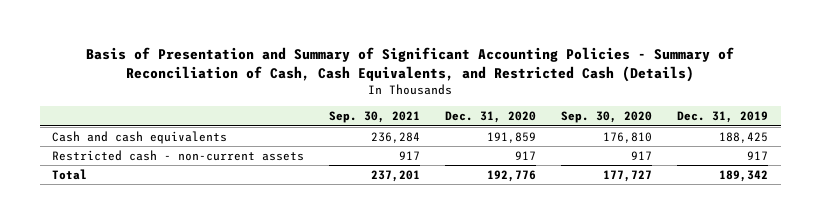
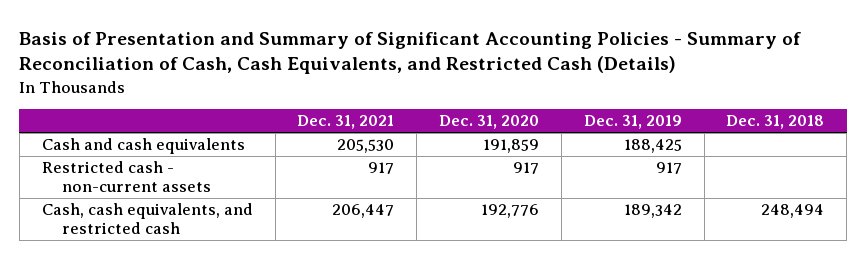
[329,111,421,124] Sep. 30, 2021 -> none
[561,111,653,124] Sep. 30, 2020 -> none
none -> [297,115,395,130] Dec. 31, 2021
none -> [726,115,825,130] Dec. 31, 2018
[52,168,88,180] Total -> [41,203,253,235] Cash, cash equivalents, and restricted cash

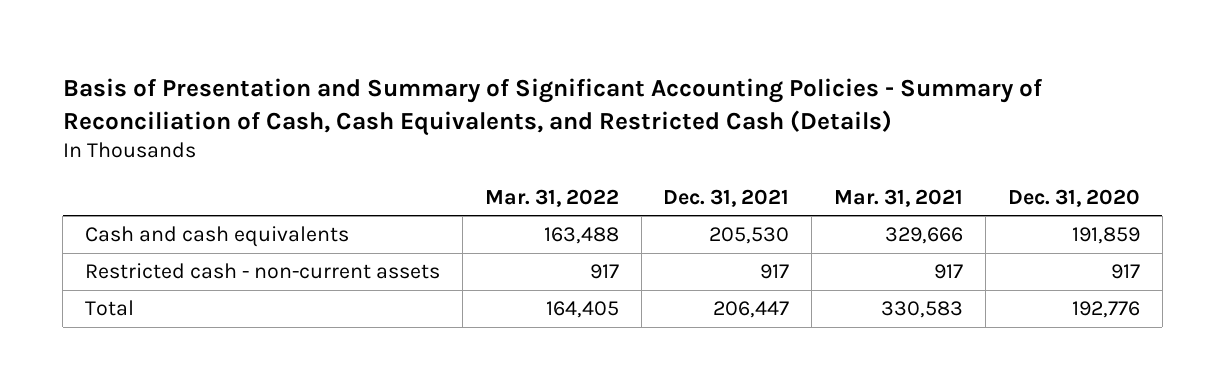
[583,115,682,130] Dec. 31, 2019 -> none
[726,115,825,130] Dec. 31, 2018 -> none
none -> [484,188,619,207] Mar. 31, 2022
none -> [834,188,964,207] Mar. 31, 2021
[41,203,253,235] Cash, cash equivalents, and restricted cash -> [84,300,134,317] Total

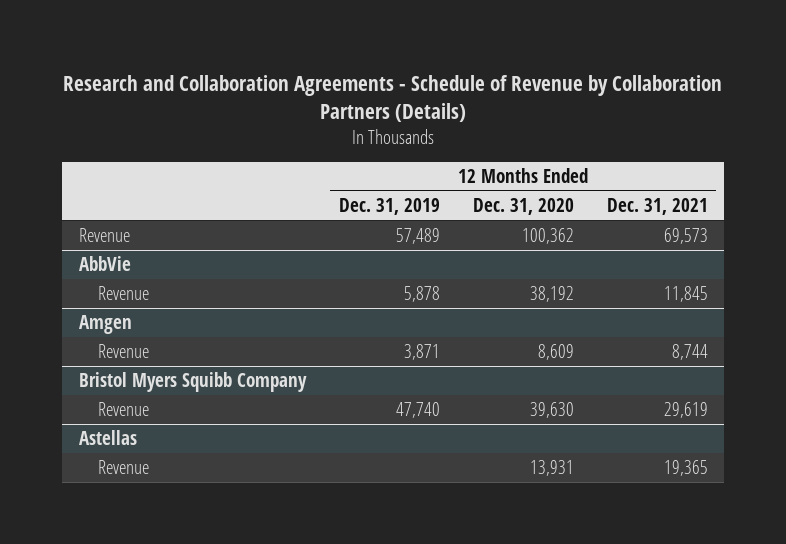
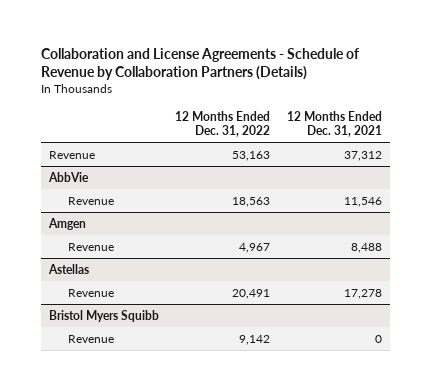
[63,74,723,122] Research and Collaboration Agreements - Schedule of Revenue by Collaboration Partners (Details) -> [40,48,359,81] Collaboration and License Agreements - Schedule of Revenue by Collaboration Partners (Details)
[338,197,440,215] Dec. 31, 2019 -> none
[472,197,574,215] Dec. 31, 2020 -> none
none -> [175,110,271,137] 12 Months Ended Dec. 31, 2022
[663,228,708,245] 69,573 -> [343,150,382,161] 37,312
[663,286,708,303] 11,845 -> [343,196,382,207] 11,546
[78,372,307,393] Bristol Myers Squibb Company -> none
[98,402,150,417] Revenue -> none
[671,344,708,361] 8,744 -> [350,242,382,253] 8,488
[663,460,708,477] 19,365 -> [343,288,382,299] 17,278
none -> [49,309,160,322] Bristol Myers Squibb
none -> [67,334,114,343] Revenue

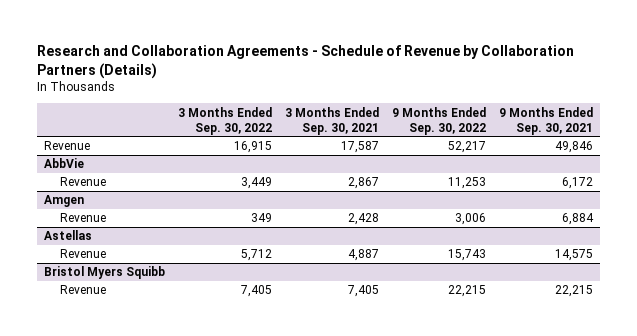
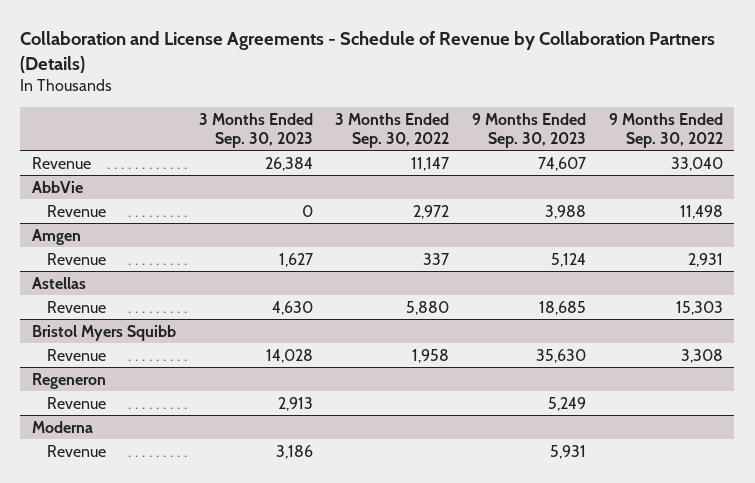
[37,45,575,79] Research and Collaboration Agreements - Schedule of Revenue by Collaboration Partners (Details) -> [20,31,716,73] Collaboration and License Agreements - Schedule of Revenue by Collaboration Partners (Details)
[285,106,380,135] 3 Months Ended Sep. 30, 2021 -> none
[499,106,594,135] 9 Months Ended Sep. 30, 2021 -> none
none -> [198,112,313,148] 3 Months Ended Sep. 30, 2023
none -> [472,112,587,148] 9 Months Ended Sep. 30, 2023
[234,141,273,154] 16,915 -> [411,156,450,171] 11,147
[448,141,487,154] 52,217 -> [670,156,723,171] 33,040
[241,177,273,190] 3,449 -> [413,204,450,219] 2,972
[448,177,487,190] 11,253 -> [679,204,723,219] 11,498
[251,213,273,223] 349 -> [423,252,450,265] 337
[455,213,487,226] 3,006 -> [687,252,723,267] 2,931
[241,249,273,262] 5,712 -> [406,300,450,315] 5,880
[448,249,487,262] 15,743 -> [675,300,723,315] 15,303
[241,285,273,298] 7,405 -> [412,348,450,363] 1,958
[448,285,487,298] 22,215 -> [680,348,723,363] 3,308
none -> [31,372,106,389] Regeneron
none -> [46,396,106,409] Revenue
none -> [31,420,93,433] Moderna
none -> [46,444,106,457] Revenue

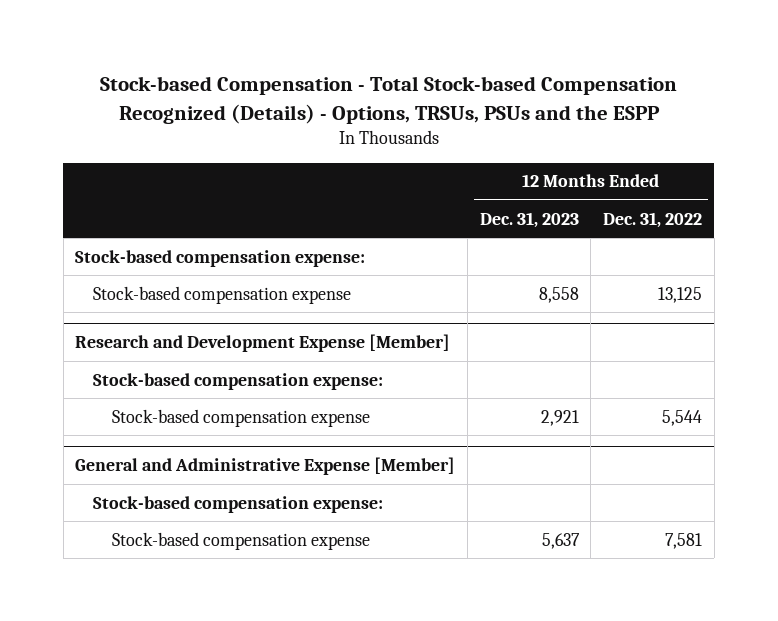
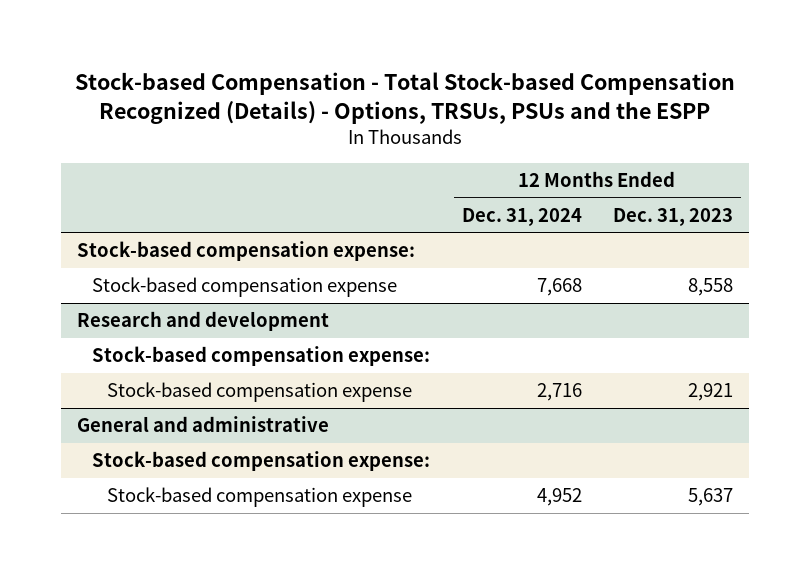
[603,211,703,228] Dec. 31, 2022 -> none
none -> [461,207,582,226] Dec. 31, 2024
[75,334,451,353] Research and Development Expense [Member] -> [76,311,329,332] Research and development
[75,457,456,476] General and Administrative Expense [Member] -> [76,416,329,433] General and administrative

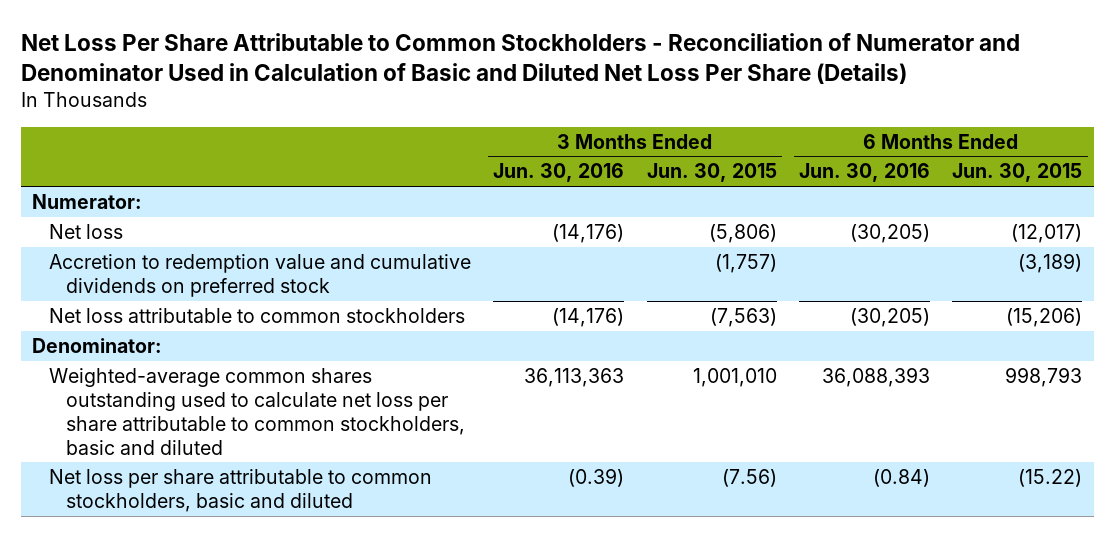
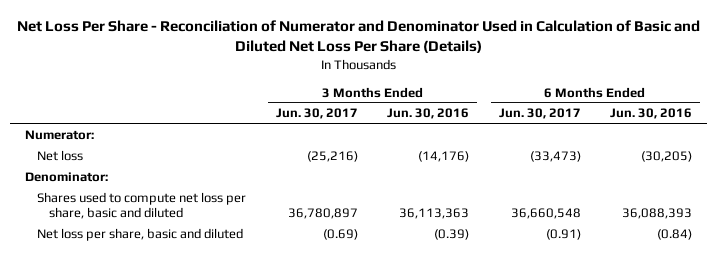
[20,32,1020,85] Net Loss Per Share Attributable to Common Stockholders - Reconciliation of Numerator and Denominator Used in Calculation of Basic and Diluted Net Loss Per Share (Details) -> [16,19,700,54] Net Loss Per Share - Reconciliation of Numerator and Denominator Used in Calculation of Basic and Diluted Net Loss Per Share (Details)
[646,163,777,183] Jun. 30, 2015 -> none
[952,163,1083,183] Jun. 30, 2015 -> none
none -> [275,108,358,120] Jun. 30, 2017
none -> [498,108,581,120] Jun. 30, 2017
[48,253,471,297] Accretion to redemption value and cumulative dividends on preferred stock -> none
[48,307,465,323] Net loss attributable to common stockholders -> none
[48,367,466,455] Weighted-average common shares outstanding used to calculate net loss per share attributable to common stockholders, basic and diluted -> [37,191,247,220] Shares used to compute net loss per share, basic and diluted
[48,468,432,512] Net loss per share attributable to common stockholders, basic and diluted -> [37,227,244,241] Net loss per share, basic and diluted

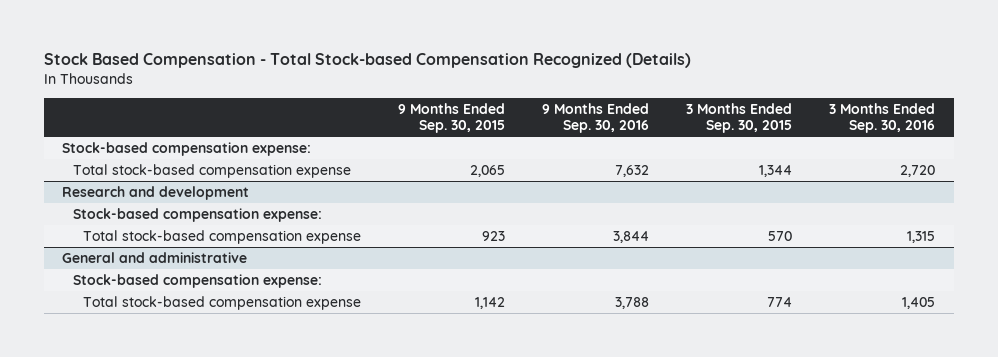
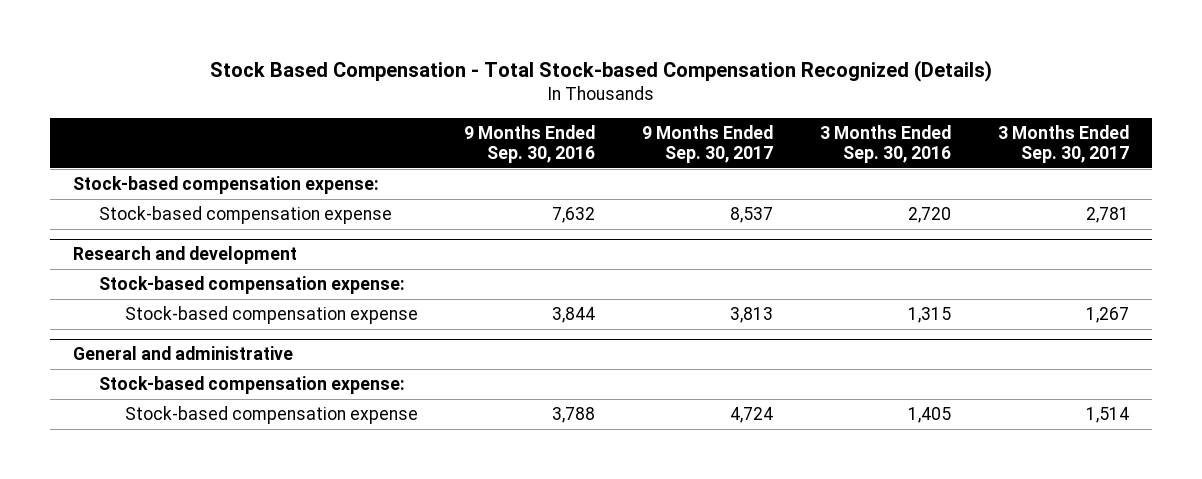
[397,103,505,134] 9 Months Ended Sep. 30, 2015 -> none
[686,103,793,134] 3 Months Ended Sep. 30, 2015 -> none
none -> [642,124,774,164] 9 Months Ended Sep. 30, 2017
none -> [997,124,1129,164] 3 Months Ended Sep. 30, 2017
[72,163,351,178] Total stock-based compensation expense -> [98,206,392,225] Stock-based compensation expense
[82,229,361,244] Total stock-based compensation expense -> [124,306,418,325] Stock-based compensation expense
[82,295,361,310] Total stock-based compensation expense -> [124,406,418,425] Stock-based compensation expense

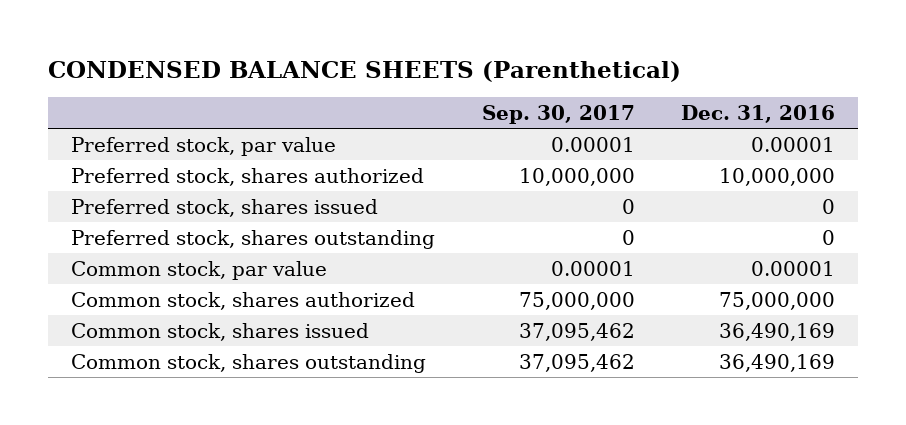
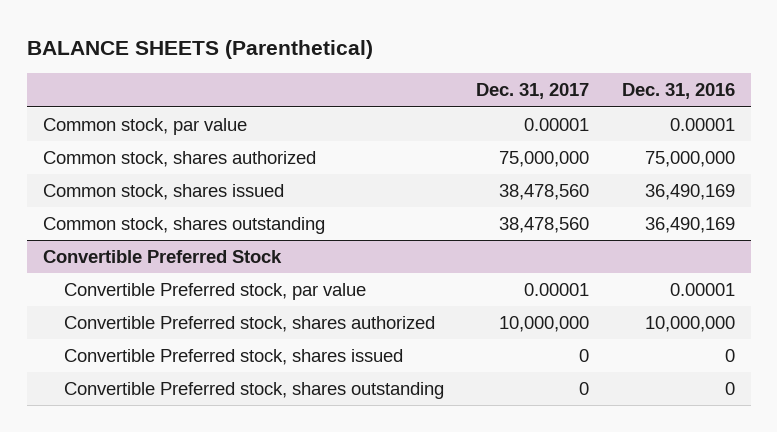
[47,60,681,82] CONDENSED BALANCE SHEETS (Parenthetical) -> [26,40,373,60] BALANCE SHEETS (Parenthetical)
[481,104,635,124] Sep. 30, 2017 -> none
none -> [476,83,590,100] Dec. 31, 2017
[71,136,337,156] Preferred stock, par value -> none
[71,167,425,186] Preferred stock, shares authorized -> none
[71,198,379,217] Preferred stock, shares issued -> none
[71,229,436,249] Preferred stock, shares outstanding -> none
none -> [42,249,282,263] Convertible Preferred Stock
none -> [64,282,367,300] Convertible Preferred stock, par value
none -> [64,315,436,332] Convertible Preferred stock, shares authorized
none -> [64,348,404,365] Convertible Preferred stock, shares issued
none -> [64,381,445,399] Convertible Preferred stock, shares outstanding

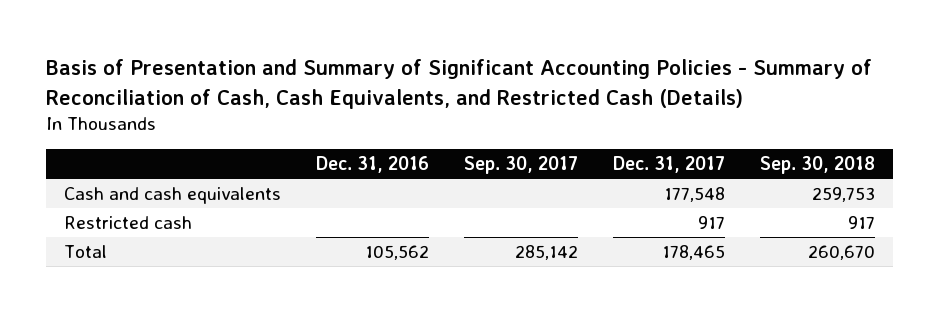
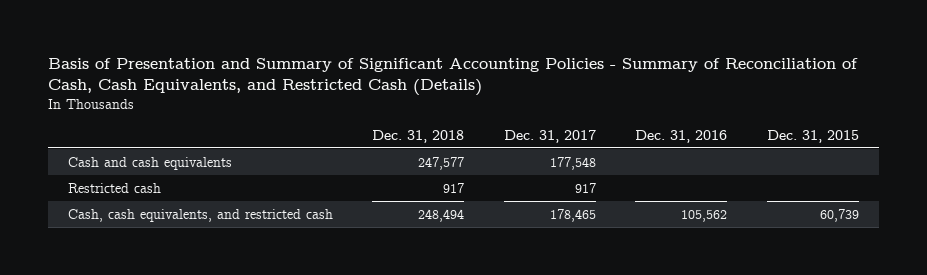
[463,155,578,174] Sep. 30, 2017 -> none
[760,155,876,174] Sep. 30, 2018 -> none
none -> [372,129,465,143] Dec. 31, 2018
none -> [767,129,860,143] Dec. 31, 2015
[63,245,107,259] Total -> [67,208,333,222] Cash, cash equivalents, and restricted cash

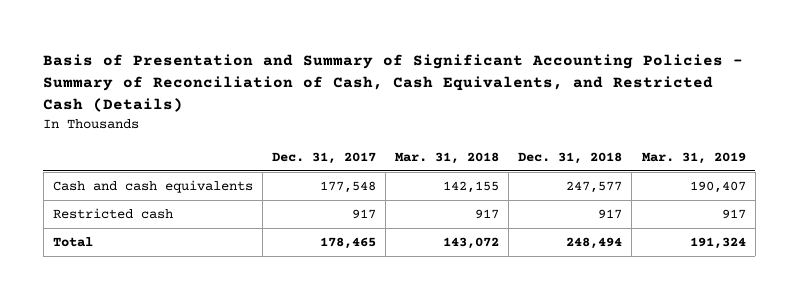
[635,129,728,143] Dec. 31, 2016 -> none
[767,129,860,143] Dec. 31, 2015 -> none
none -> [395,151,500,164] Mar. 31, 2018
none -> [641,151,746,164] Mar. 31, 2019
[67,208,333,222] Cash, cash equivalents, and restricted cash -> [52,237,93,248] Total

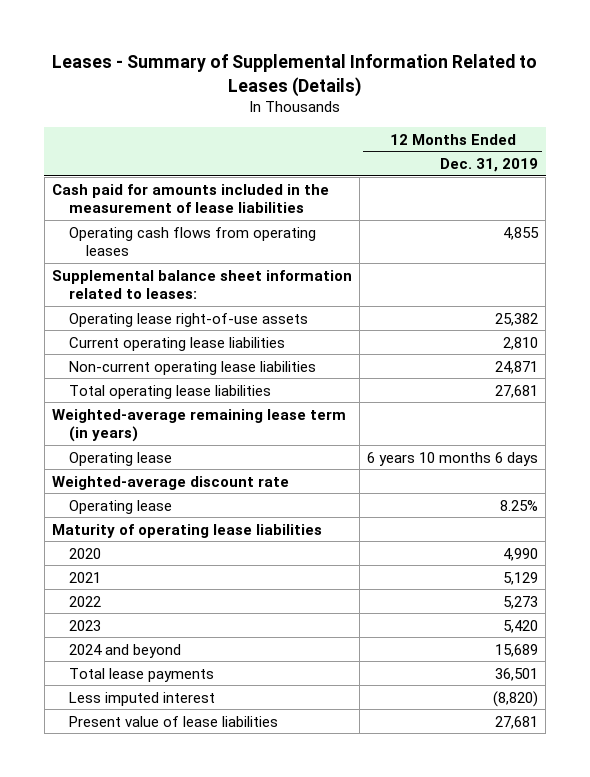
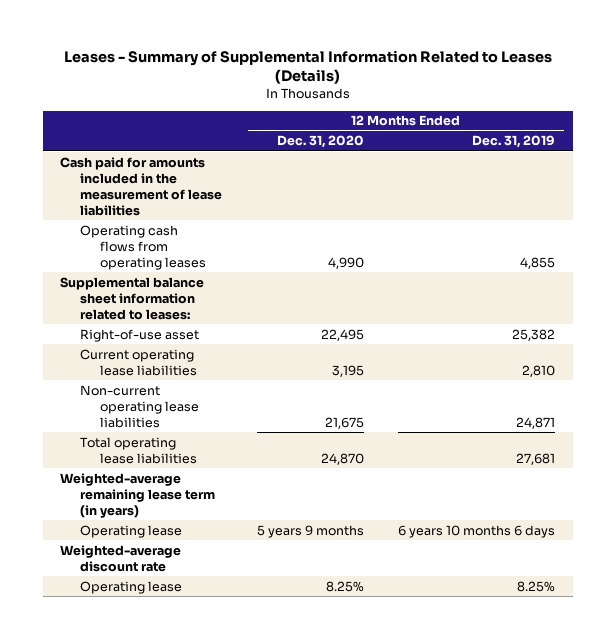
none -> [276,135,364,149] Dec. 31, 2020
[69,312,309,327] Operating lease right-of-use assets -> [79,328,199,342] Right-of-use asset
[52,523,323,538] Maturity of operating lease liabilities -> none
[69,547,102,559] 2020 -> none
[69,571,102,583] 2021 -> none
[69,595,102,607] 2022 -> none
[69,619,102,631] 2023 -> none
[69,643,182,658] 2024 and beyond -> none
[69,667,215,682] Total lease payments -> none
[69,691,216,706] Less imputed interest -> none
[69,715,279,727] Present value of lease liabilities -> none

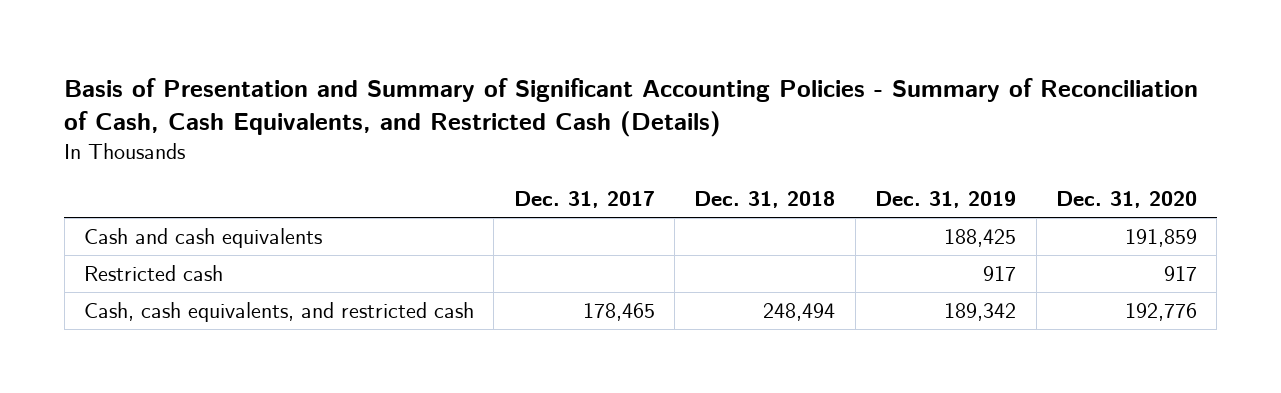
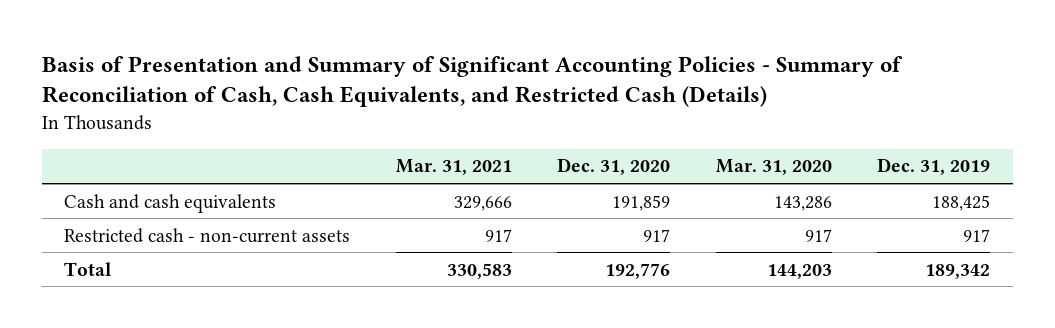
[513,191,655,209] Dec. 31, 2017 -> none
[694,191,836,209] Dec. 31, 2018 -> none
none -> [395,159,512,176] Mar. 31, 2021
none -> [715,159,832,176] Mar. 31, 2020
[83,264,223,281] Restricted cash -> [64,227,351,243] Restricted cash - non-current assets
[83,301,474,322] Cash, cash equivalents, and restricted cash -> [64,261,113,276] Total

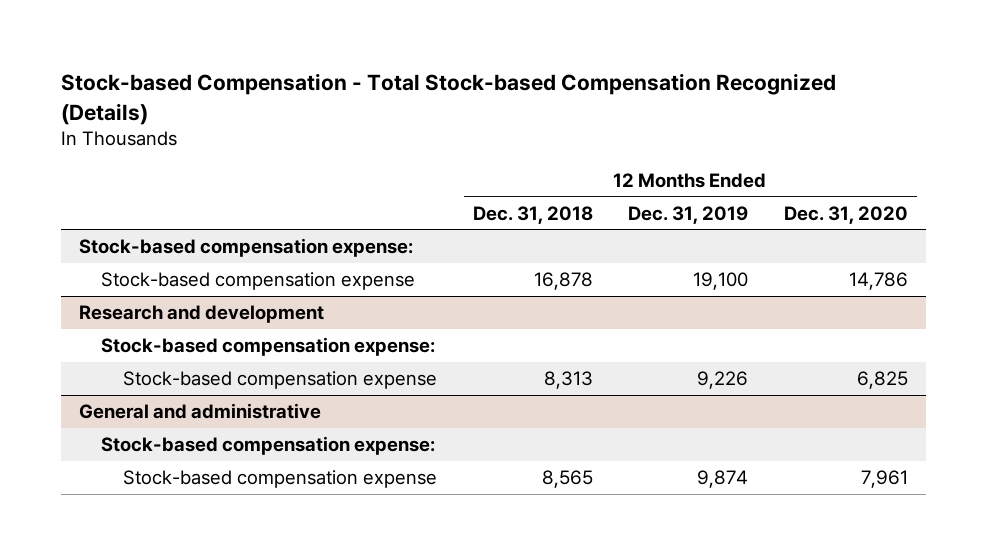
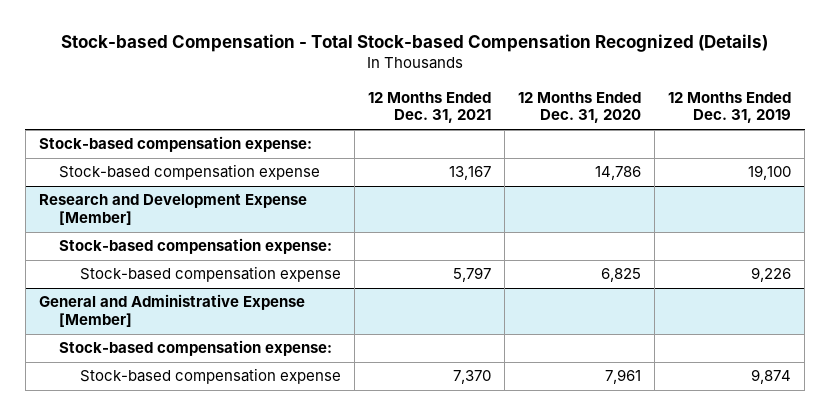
[472,205,593,224] Dec. 31, 2018 -> none
none -> [368,91,492,124] 12 Months Ended Dec. 31, 2021
[78,305,324,324] Research and development -> [38,194,307,226] Research and Development Expense [Member]
[78,403,321,420] General and administrative -> [38,294,305,328] General and Administrative Expense [Member]

